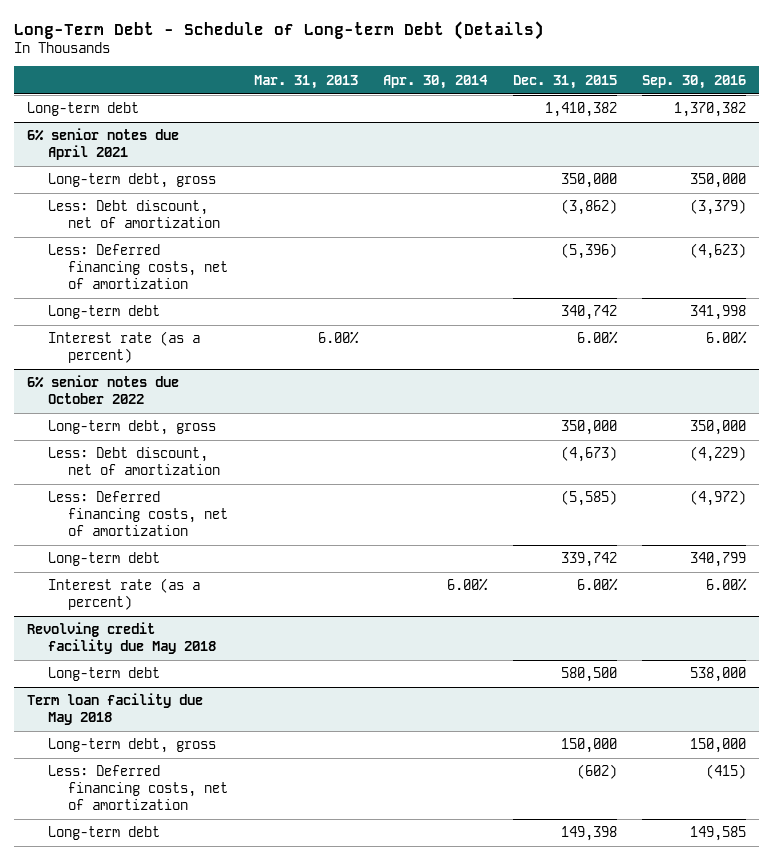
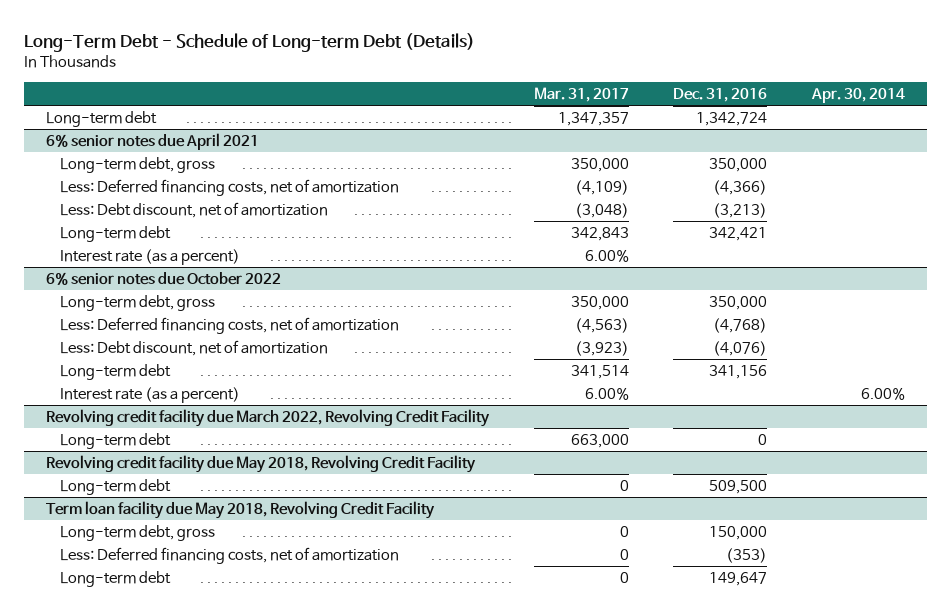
[253,74,358,89] Mar. 31, 2013 -> none
[512,74,617,89] Dec. 31, 2015 -> none
[641,74,746,89] Sep. 30, 2016 -> none
none -> [533,87,629,103] Mar. 31, 2017
none -> [673,88,768,103] Dec. 31, 2016
[47,200,221,229] Less: Debt discount, net of amortization -> [59,201,328,218] Less: Debt discount, net of amortization
[47,447,221,476] Less: Debt discount, net of amortization -> [59,339,328,356] Less: Debt discount, net of amortization
none -> [46,408,491,427] Revolving credit facility due March 2022, Revolving Credit Facility
none -> [59,432,171,449] Long-term debt
[26,622,216,655] Revolving credit facility due May 2018 -> [46,454,477,473] Revolving credit facility due May 2018, Revolving Credit Facility
[26,693,203,726] Term loan facility due May 2018 -> [46,500,436,519] Term loan facility due May 2018, Revolving Credit Facility

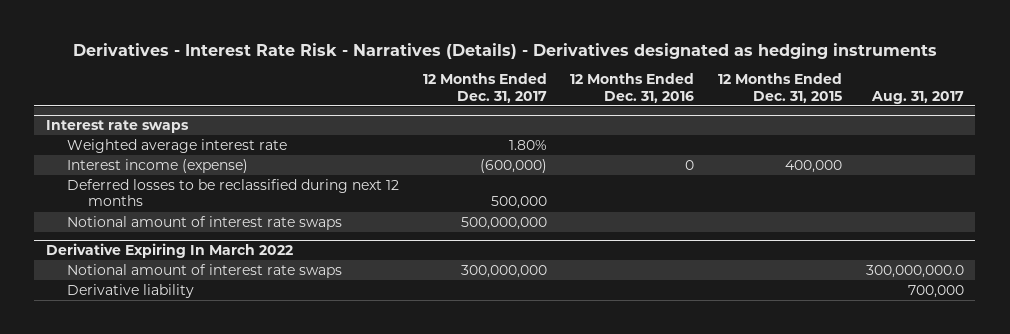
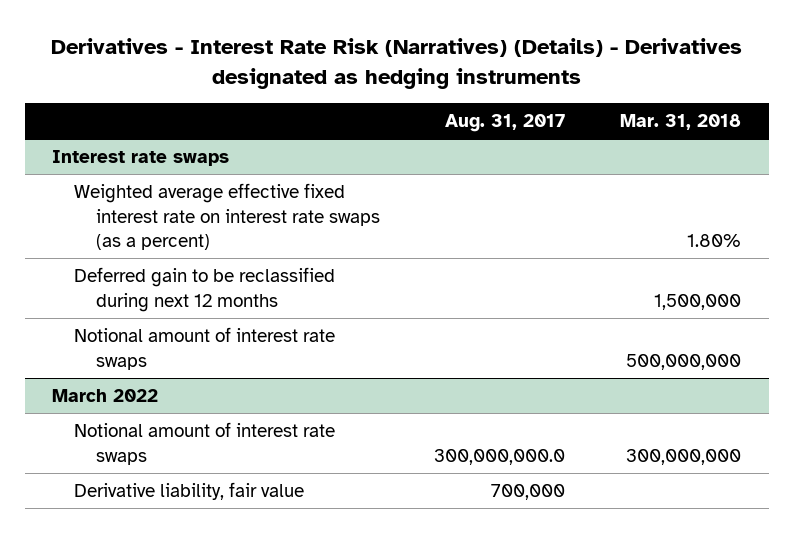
[72,42,937,59] Derivatives - Interest Rate Risk - Narratives (Details) - Derivatives designated as hedging instruments -> [50,38,742,90] Derivatives - Interest Rate Risk (Narratives) (Details) - Derivatives designated as hedging instruments
[422,73,547,103] 12 Months Ended Dec. 31, 2017 -> none
[570,73,695,103] 12 Months Ended Dec. 31, 2016 -> none
[717,73,842,103] 12 Months Ended Dec. 31, 2015 -> none
none -> [620,114,742,131] Mar. 31, 2018
[66,158,248,173] Interest income (expense) -> none
[66,138,287,153] Weighted average interest rate -> [73,182,380,251] Weighted average effective fixed interest rate on interest rate swaps (as a percent)
[66,178,399,207] Deferred losses to be reclassified during next 12 months -> [73,266,335,312] Deferred gain to be reclassified during next 12 months
[46,243,294,259] Derivative Expiring In March 2022 -> [52,388,159,402] March 2022
[66,283,194,298] Derivative liability -> [73,481,304,500] Derivative liability, fair value

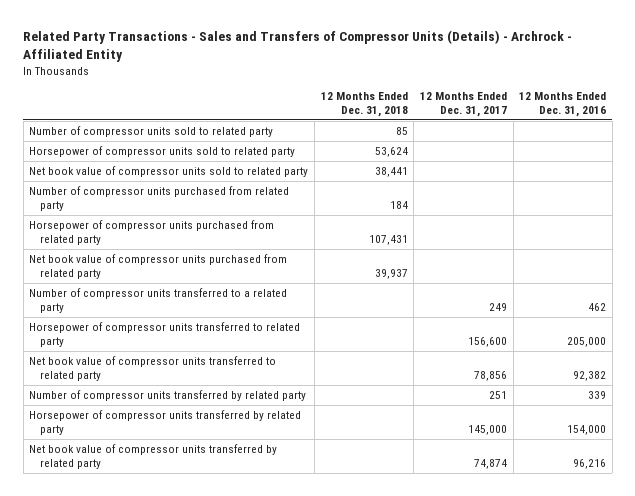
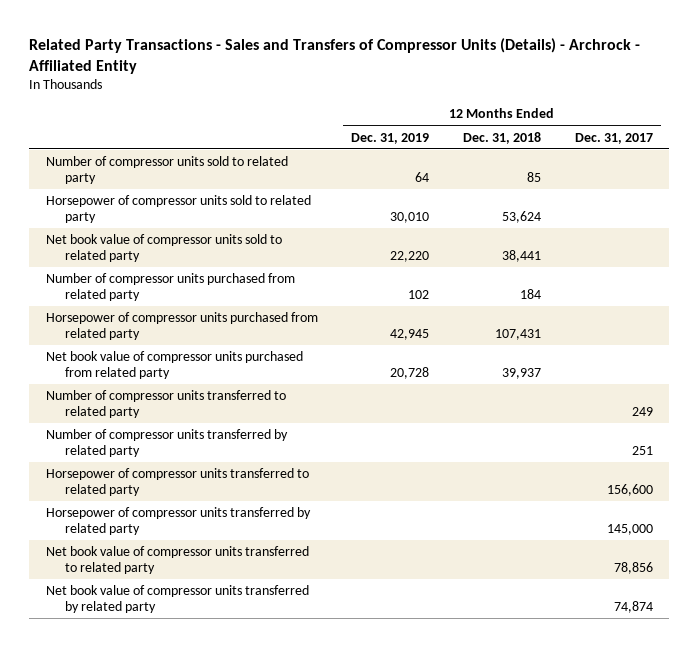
[519,92,607,118] 12 Months Ended Dec. 31, 2016 -> none
none -> [351,132,430,144] Dec. 31, 2019
[29,287,288,313] Number of compressor units transferred to a related party -> [45,389,286,419] Number of compressor units transferred to related party
[29,321,301,347] Horsepower of compressor units transferred to related party -> [45,467,309,497] Horsepower of compressor units transferred to related party
[29,355,277,381] Net book value of compressor units transferred to related party -> [45,545,309,575] Net book value of compressor units transferred to related party

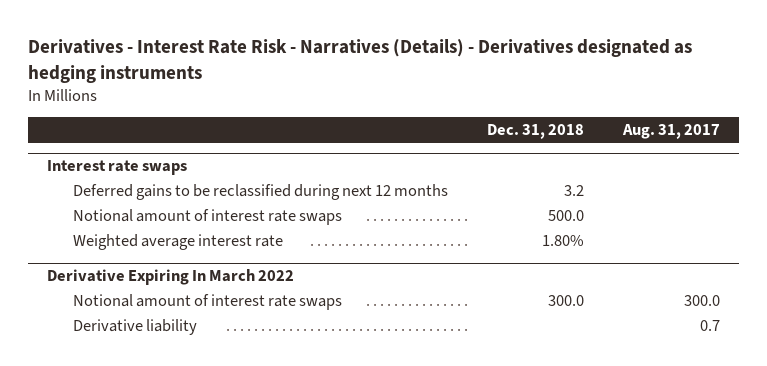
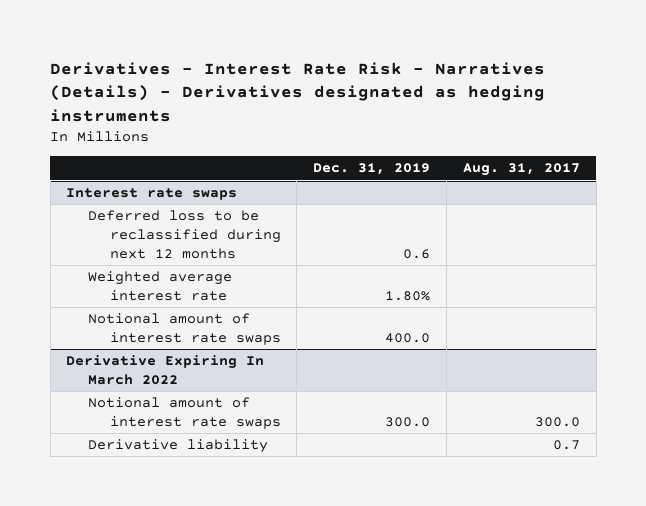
[486,124,584,140] Dec. 31, 2018 -> none
none -> [313,163,431,176] Dec. 31, 2019
[73,183,449,200] Deferred gains to be reclassified during next 12 months -> [88,210,281,259] Deferred loss to be reclassified during next 12 months
[73,208,343,225] Notional amount of interest rate swaps -> [88,313,281,346] Notional amount of interest rate swaps

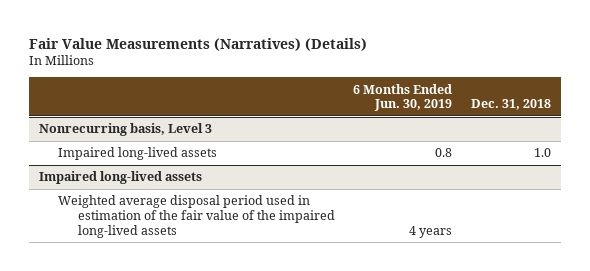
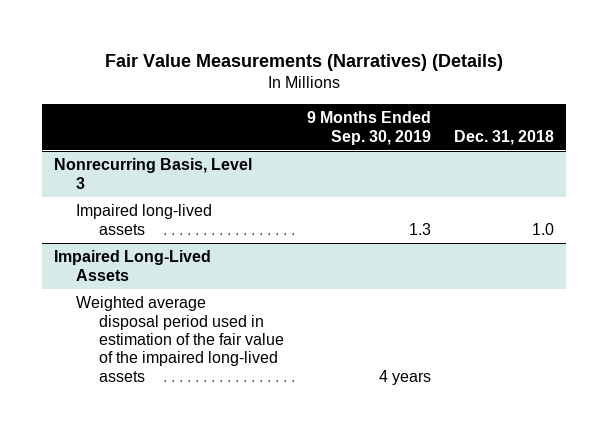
[353,83,453,112] 6 Months Ended Jun. 30, 2019 -> none
none -> [306,111,431,145] 9 Months Ended Sep. 30, 2019
[38,123,212,137] Nonrecurring basis, Level 3 -> [53,158,252,189] Nonrecurring Basis, Level 3
[38,171,202,185] Impaired long-lived assets -> [53,250,211,281] Impaired Long-Lived Assets

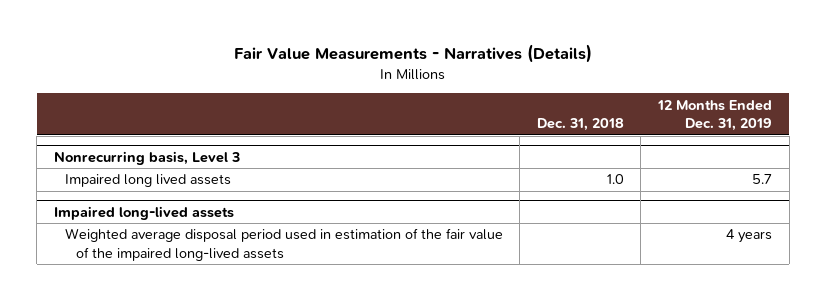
[105,53,504,71] Fair Value Measurements (Narratives) (Details) -> [233,44,592,64] Fair Value Measurements - Narratives (Details)
[306,111,431,145] 9 Months Ended Sep. 30, 2019 -> none
none -> [657,99,773,132] 12 Months Ended Dec. 31, 2019
[53,158,252,189] Nonrecurring Basis, Level 3 -> [53,150,240,165] Nonrecurring basis, Level 3
[76,204,213,235] Impaired long-lived assets -> [64,174,231,188] Impaired long lived assets
[53,250,211,281] Impaired Long-Lived Assets -> [53,205,234,220] Impaired long-lived assets

